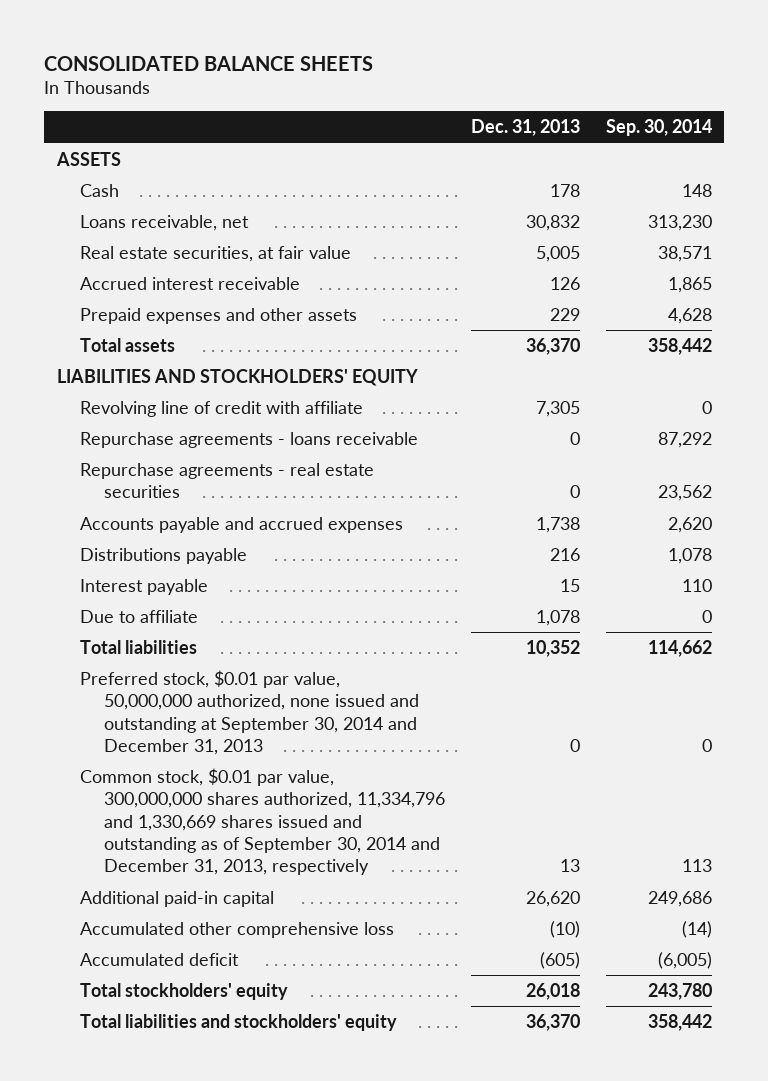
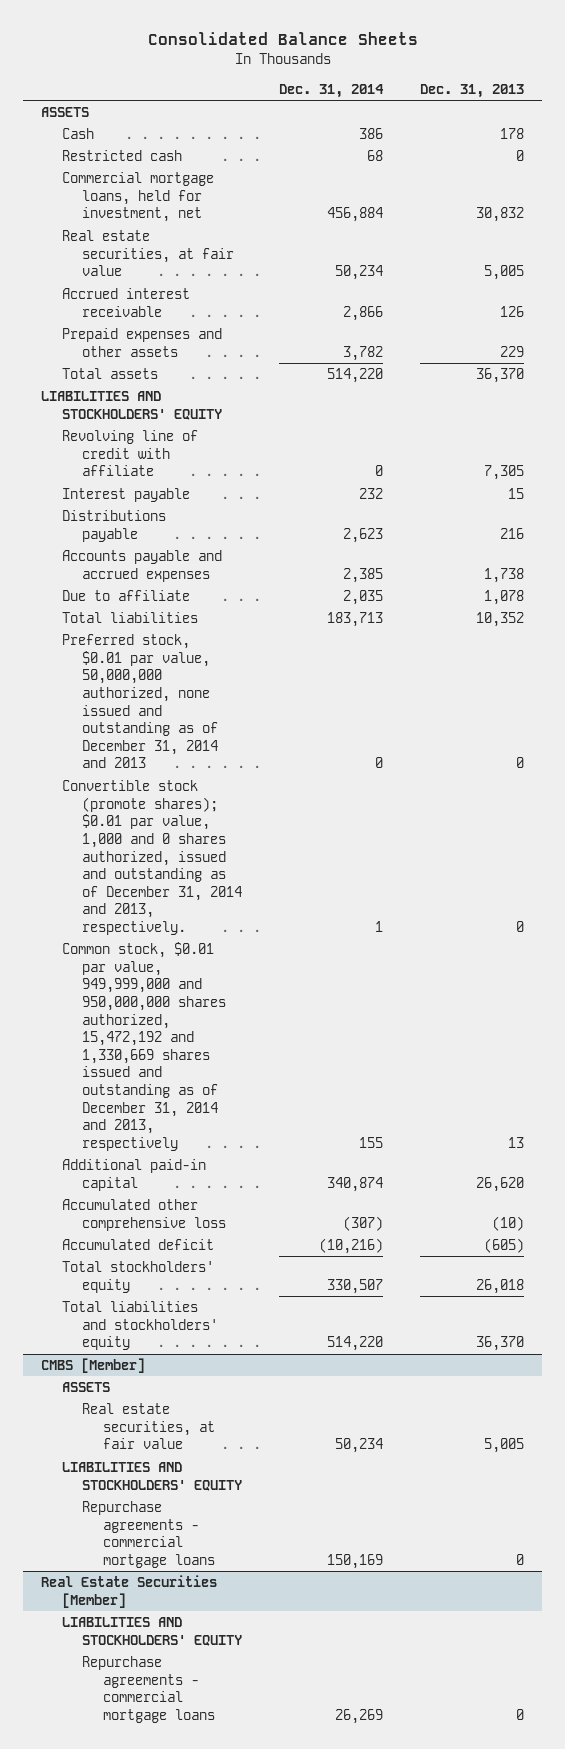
[43,55,373,71] CONSOLIDATED BALANCE SHEETS -> [147,31,418,45] Consolidated Balance Sheets
[605,119,712,137] Sep. 30, 2014 -> none
none -> [279,83,385,98] Dec. 31, 2014
none -> [61,150,182,162] Restricted cash
[80,214,250,231] Loans receivable, net -> [61,172,214,223] Commercial mortgage loans, held for investment, net
[80,431,419,448] Repurchase agreements - loans receivable -> none
[80,462,375,499] Repurchase agreements - real estate securities -> none
[80,547,248,564] Distributions payable -> [61,510,166,542] Distributions payable
[80,516,404,533] Accounts payable and accrued expenses -> [61,550,222,582] Accounts payable and accrued expenses
[80,669,419,755] Preferred stock, $0.01 par value, 50,000,000 authorized, none issued and outstanding at September 30, 2014 and December 31, 2013 -> [61,634,219,769] Preferred stock, $0.01 par value, 50,000,000 authorized, none issued and outstanding as of December 31, 2014 and 2013
none -> [61,780,243,936] Convertible stock (promote shares); $0.01 par value, 1,000 and 0 shares authorized, issued and outstanding as of December 31, 2014 and 2013, respectively.
[80,767,445,876] Common stock, $0.01 par value, 300,000,000 shares authorized, 11,334,796 and 1,330,669 shares issued and outstanding as of September 30, 2014 and December 31, 2013, respectively -> [61,942,227,1151] Common stock, $0.01 par value, 949,999,000 and 950,000,000 shares authorized, 15,472,192 and 1,330,669 shares issued and outstanding as of December 31, 2014 and 2013, respectively
none -> [41,1358,146,1374] CMBS [Member]
none -> [61,1382,110,1393] ASSETS
none -> [82,1403,215,1450] Real estate securities, at fair value
none -> [61,1462,243,1491] LIABILITIES AND STOCKHOLDERS' EQUITY
none -> [82,1501,215,1568] Repurchase agreements - commercial mortgage loans
none -> [41,1575,218,1608] Real Estate Securities [Member]
none -> [61,1617,243,1646] LIABILITIES AND STOCKHOLDERS' EQUITY
none -> [82,1656,215,1723] Repurchase agreements - commercial mortgage loans

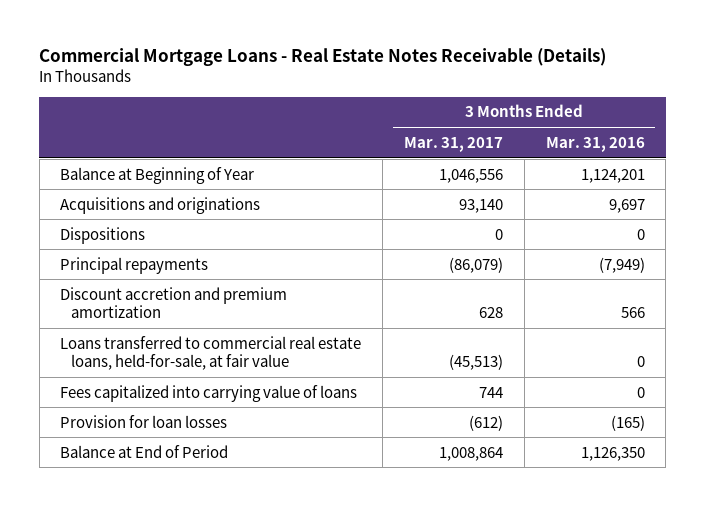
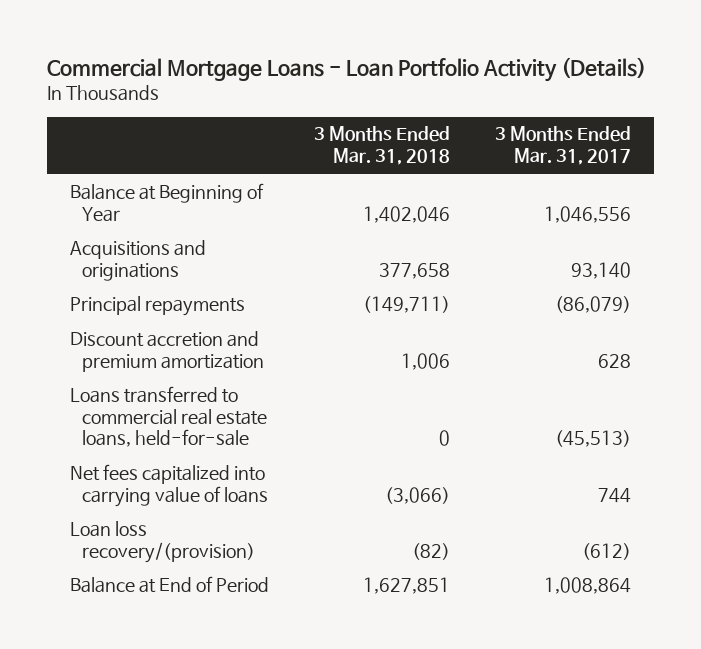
[39,48,607,67] Commercial Mortgage Loans - Real Estate Notes Receivable (Details) -> [47,56,647,82] Commercial Mortgage Loans - Loan Portfolio Activity (Details)
[545,136,645,152] Mar. 31, 2016 -> none
none -> [314,126,451,166] 3 Months Ended Mar. 31, 2018
[60,226,146,244] Dispositions -> none
[60,335,362,371] Loans transferred to commercial real estate loans, held-for-sale, at fair value -> [69,385,268,448] Loans transferred to commercial real estate loans, held-for-sale
[60,384,358,402] Fees capitalized into carrying value of loans -> [69,463,269,507] Net fees capitalized into carrying value of loans
[60,414,228,428] Provision for loan losses -> [69,520,256,563] Loan loss recovery/(provision)

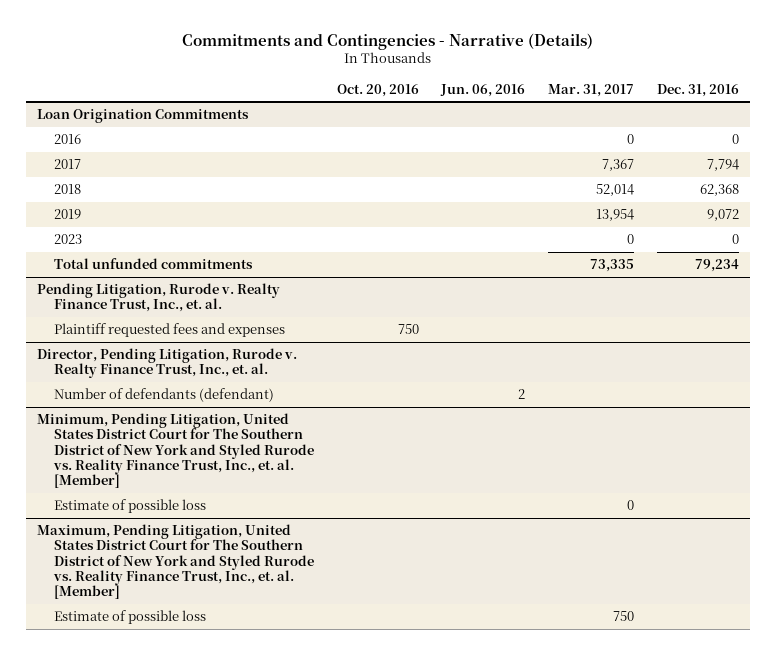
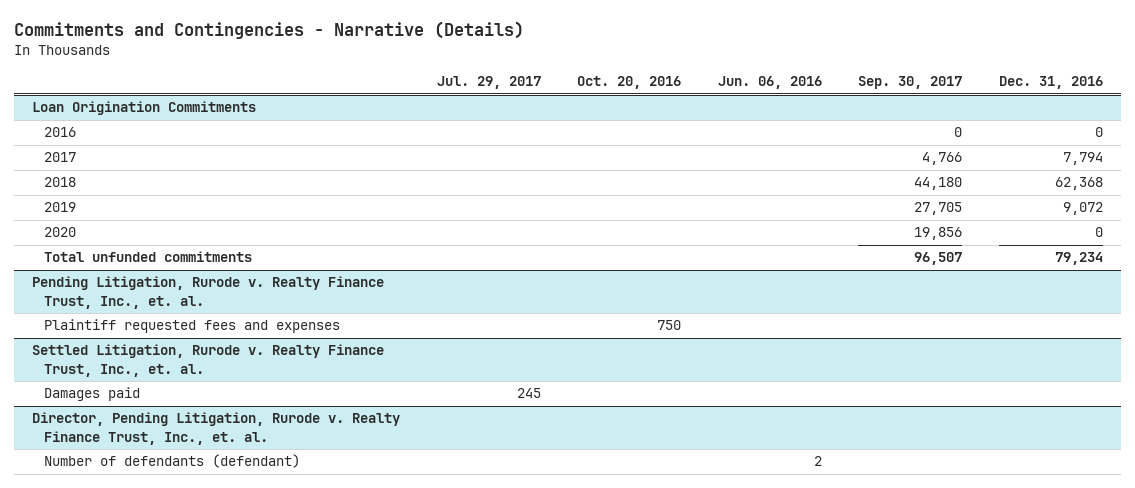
[548,83,635,97] Mar. 31, 2017 -> none
none -> [436,76,541,90] Jul. 29, 2017
none -> [858,76,963,90] Sep. 30, 2017
[53,234,82,245] 2023 -> [43,227,76,238] 2020
none -> [32,344,385,377] Settled Litigation, Rurode v. Realty Finance Trust, Inc., et. al.
none -> [43,387,140,402] Damages paid
[36,413,314,488] Minimum, Pending Litigation, United States District Court for The Southern District of New York and Styled Rurode vs. Reality Finance Trust, Inc., et. al. [Member] -> none
[53,499,206,514] Estimate of possible loss -> none
[36,524,314,599] Maximum, Pending Litigation, United States District Court for The Southern District of New York and Styled Rurode vs. Reality Finance Trust, Inc., et. al. [Member] -> none
[53,610,206,625] Estimate of possible loss -> none

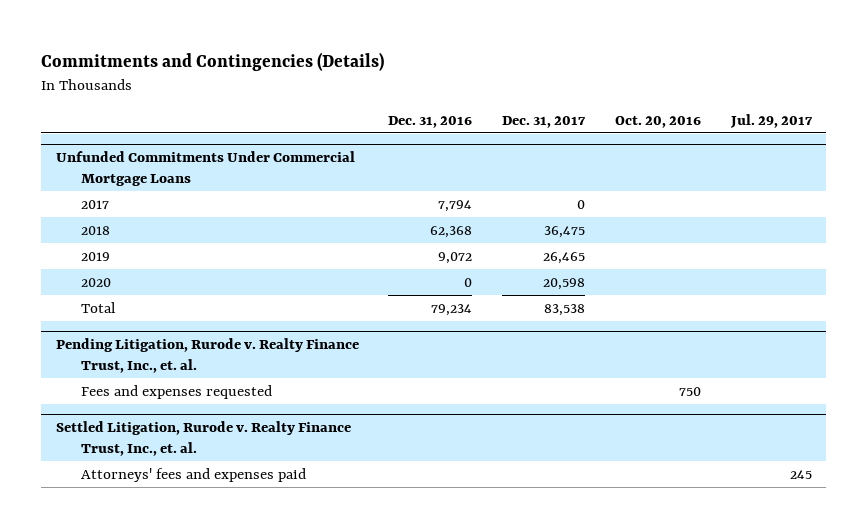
[13,20,524,39] Commitments and Contingencies - Narrative (Details) -> [40,52,384,72] Commitments and Contingencies (Details)
[717,76,822,90] Jun. 06, 2016 -> none
[858,76,963,90] Sep. 30, 2017 -> none
none -> [502,115,587,128] Dec. 31, 2017
[43,127,76,138] 2016 -> none
[32,101,257,116] Loan Origination Commitments -> [55,151,355,187] Unfunded Commitments Under Commercial Mortgage Loans
[43,251,252,263] Total unfunded commitments -> [81,301,117,313] Total
[43,319,340,334] Plaintiff requested fees and expenses -> [81,384,273,399] Fees and expenses requested
[32,412,401,445] Director, Pending Litigation, Rurode v. Realty Finance Trust, Inc., et. al. -> none
[43,454,300,469] Number of defendants (defendant) -> none
[43,387,140,402] Damages paid -> [81,467,307,482] Attorneys' fees and expenses paid

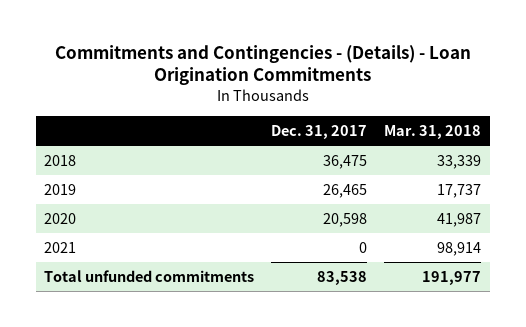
[40,52,384,72] Commitments and Contingencies (Details) -> [54,44,471,86] Commitments and Contingencies - (Details) - Loan Origination Commitments
[388,115,473,128] Dec. 31, 2016 -> none
[614,115,701,128] Oct. 20, 2016 -> none
[729,113,813,128] Jul. 29, 2017 -> none
none -> [384,124,482,139] Mar. 31, 2018
[55,151,355,187] Unfunded Commitments Under Commercial Mortgage Loans -> none
[81,199,110,209] 2017 -> none
[55,338,359,374] Pending Litigation, Rurode v. Realty Finance Trust, Inc., et. al. -> none
[81,384,273,399] Fees and expenses requested -> none
[55,421,351,457] Settled Litigation, Rurode v. Realty Finance Trust, Inc., et. al. -> none
[81,467,307,482] Attorneys' fees and expenses paid -> none
none -> [44,242,77,254] 2021
[81,301,117,313] Total -> [44,270,255,283] Total unfunded commitments

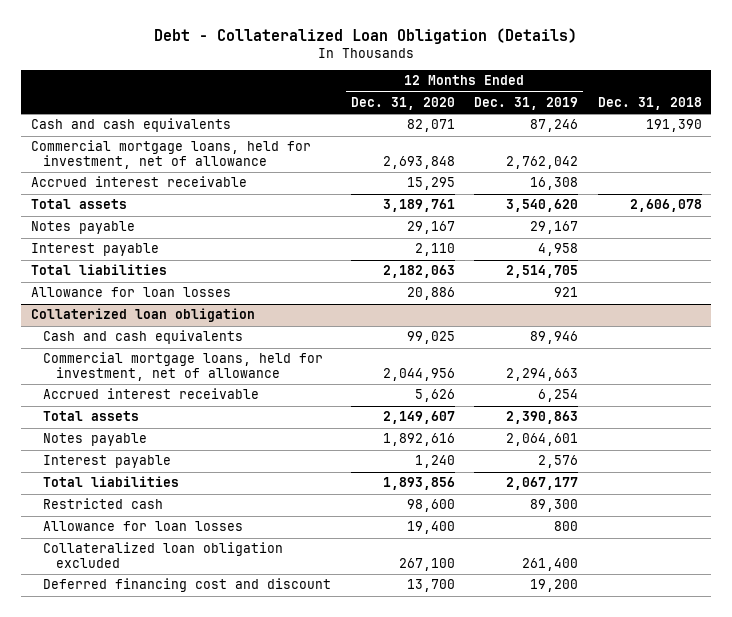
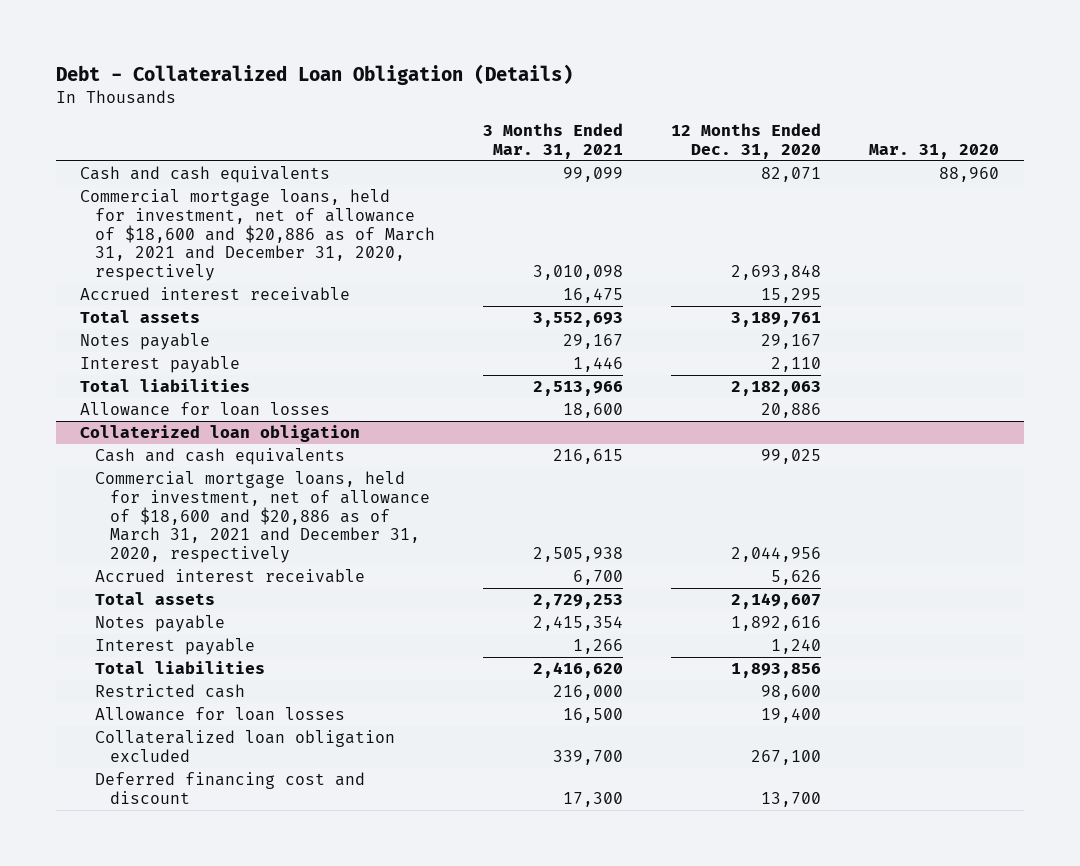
[474,97,579,111] Dec. 31, 2019 -> none
[597,97,702,111] Dec. 31, 2018 -> none
none -> [483,123,624,159] 3 Months Ended Mar. 31, 2021
none -> [869,143,1000,159] Mar. 31, 2020
[30,140,311,170] Commercial mortgage loans, held for investment, net of allowance -> [80,189,435,282] Commercial mortgage loans, held for investment, net of allowance of $18,600 and $20,886 as of March 31, 2021 and December 31, 2020, respectively
[43,352,324,382] Commercial mortgage loans, held for investment, net of allowance -> [94,471,430,564] Commercial mortgage loans, held for investment, net of allowance of $18,600 and $20,886 as of March 31, 2021 and December 31, 2020, respectively

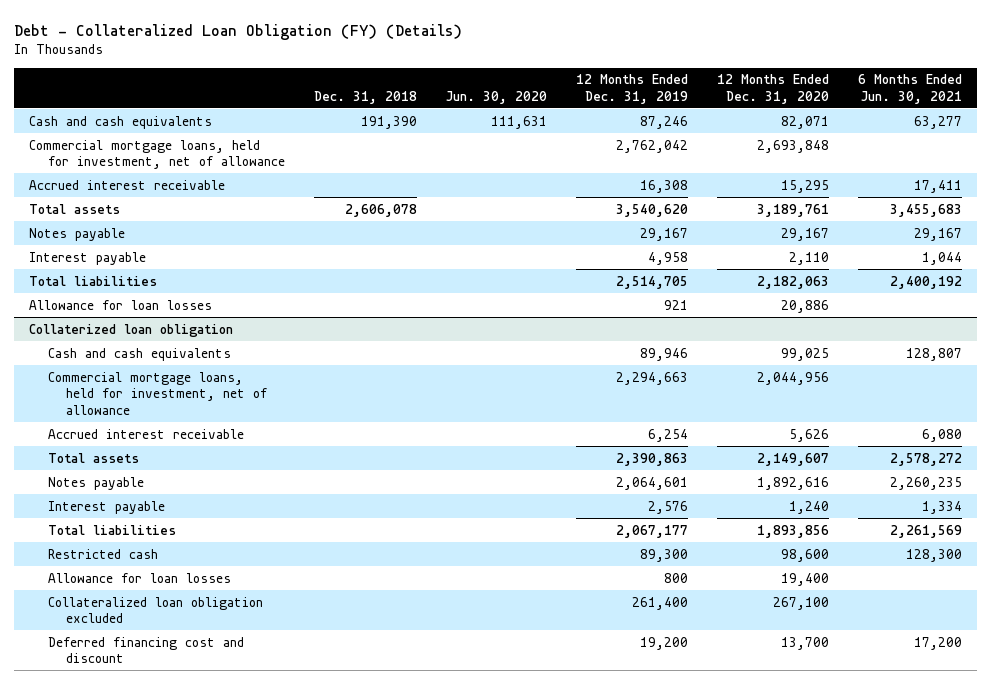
[55,64,573,86] Debt - Collateralized Loan Obligation (Details) -> [14,23,463,40] Debt - Collateralized Loan Obligation (FY) (Details)
[483,123,624,159] 3 Months Ended Mar. 31, 2021 -> none
[869,143,1000,159] Mar. 31, 2020 -> none
none -> [313,90,417,104] Dec. 31, 2018
none -> [445,90,547,104] Jun. 30, 2020
none -> [575,74,688,104] 12 Months Ended Dec. 31, 2019
none -> [858,74,963,104] 6 Months Ended Jun. 30, 2021
[80,189,435,282] Commercial mortgage loans, held for investment, net of allowance of $18,600 and $20,886 as of March 31, 2021 and December 31, 2020, respectively -> [28,139,285,170] Commercial mortgage loans, held for investment, net of allowance
[94,471,430,564] Commercial mortgage loans, held for investment, net of allowance of $18,600 and $20,886 as of March 31, 2021 and December 31, 2020, respectively -> [47,371,268,415] Commercial mortgage loans, held for investment, net of allowance

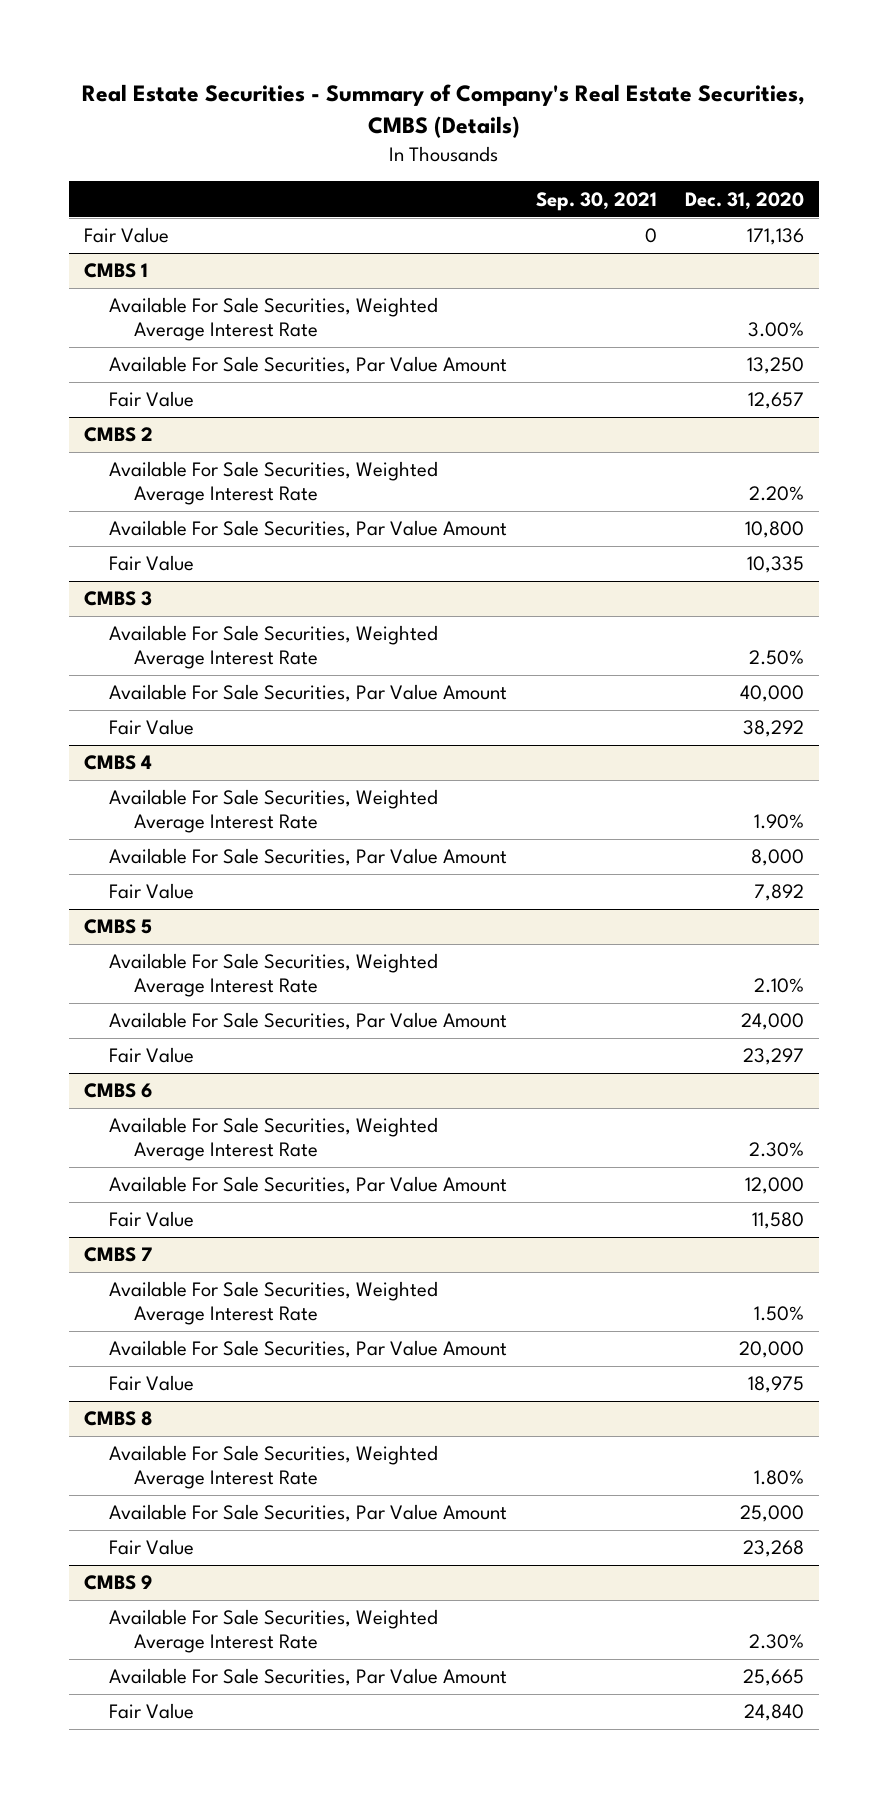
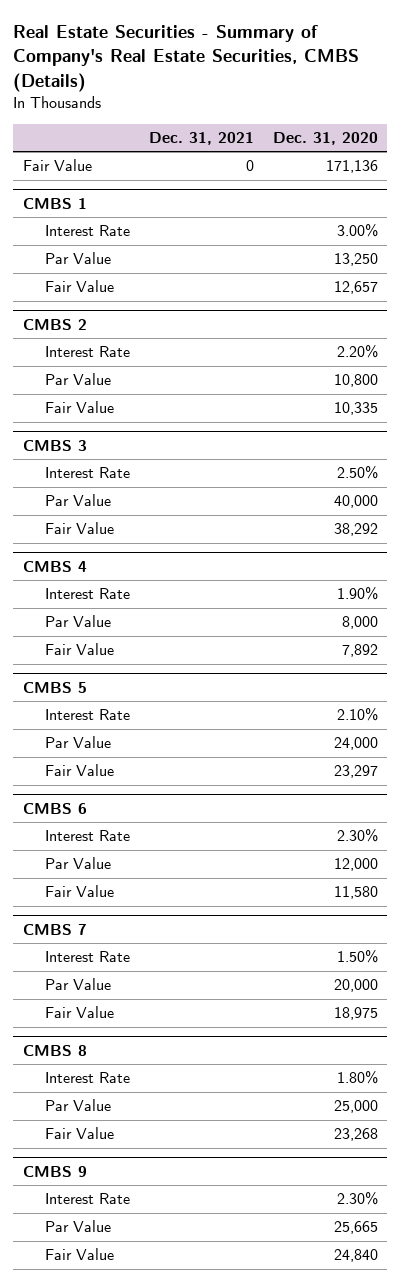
[535,191,657,211] Sep. 30, 2021 -> none
none -> [148,132,254,146] Dec. 31, 2021
[108,297,438,342] Available For Sale Securities, Weighted Average Interest Rate -> [44,225,130,237] Interest Rate
[108,356,507,375] Available For Sale Securities, Par Value Amount -> [44,252,111,265] Par Value
[108,461,438,506] Available For Sale Securities, Weighted Average Interest Rate -> [44,346,130,358] Interest Rate
[108,520,507,539] Available For Sale Securities, Par Value Amount -> [44,373,111,386] Par Value
[108,625,438,670] Available For Sale Securities, Weighted Average Interest Rate -> [44,467,130,479] Interest Rate
[108,684,507,703] Available For Sale Securities, Par Value Amount -> [44,494,111,507] Par Value
[108,789,438,834] Available For Sale Securities, Weighted Average Interest Rate -> [44,588,130,600] Interest Rate
[108,848,507,867] Available For Sale Securities, Par Value Amount -> [44,615,111,628] Par Value
[108,953,438,998] Available For Sale Securities, Weighted Average Interest Rate -> [44,709,130,721] Interest Rate
[108,1012,507,1031] Available For Sale Securities, Par Value Amount -> [44,736,111,749] Par Value
[108,1117,438,1162] Available For Sale Securities, Weighted Average Interest Rate -> [44,830,130,842] Interest Rate
[108,1176,507,1195] Available For Sale Securities, Par Value Amount -> [44,857,111,870] Par Value
[108,1281,438,1326] Available For Sale Securities, Weighted Average Interest Rate -> [44,951,130,963] Interest Rate
[108,1340,507,1359] Available For Sale Securities, Par Value Amount -> [44,978,111,991] Par Value
[108,1445,438,1490] Available For Sale Securities, Weighted Average Interest Rate -> [44,1072,130,1084] Interest Rate
[108,1504,507,1523] Available For Sale Securities, Par Value Amount -> [44,1099,111,1112] Par Value
[108,1609,438,1654] Available For Sale Securities, Weighted Average Interest Rate -> [44,1193,130,1205] Interest Rate
[108,1668,507,1687] Available For Sale Securities, Par Value Amount -> [44,1220,111,1233] Par Value

